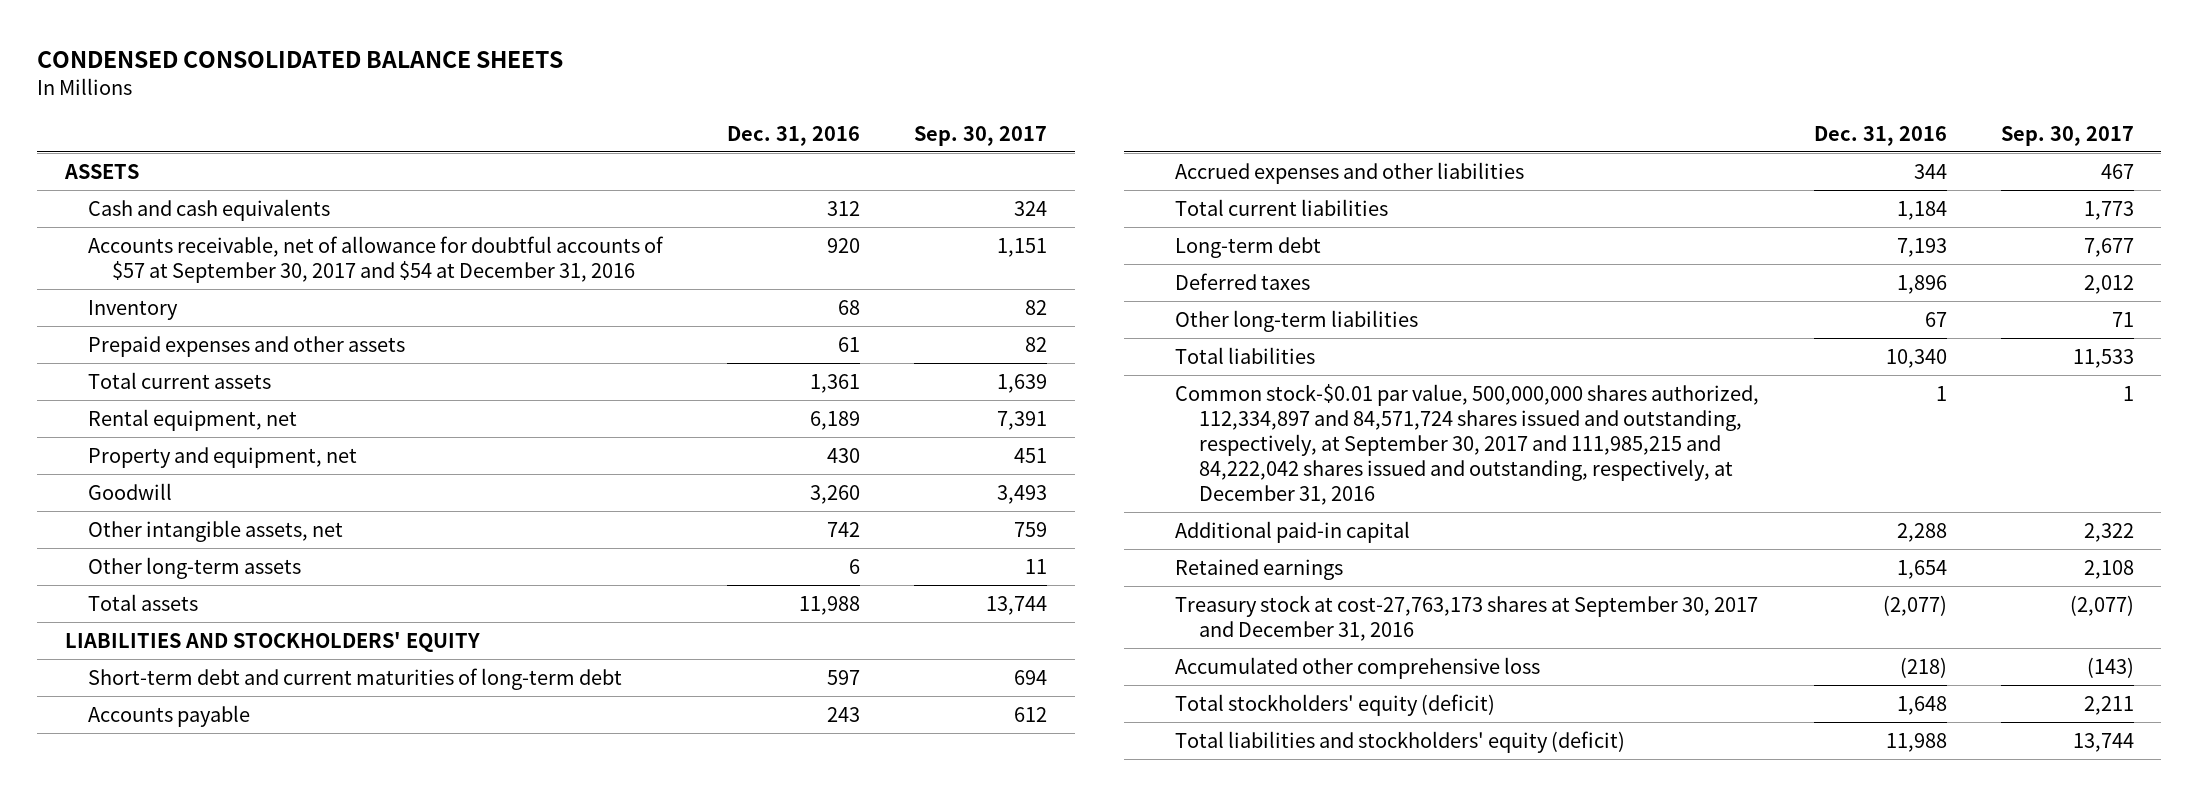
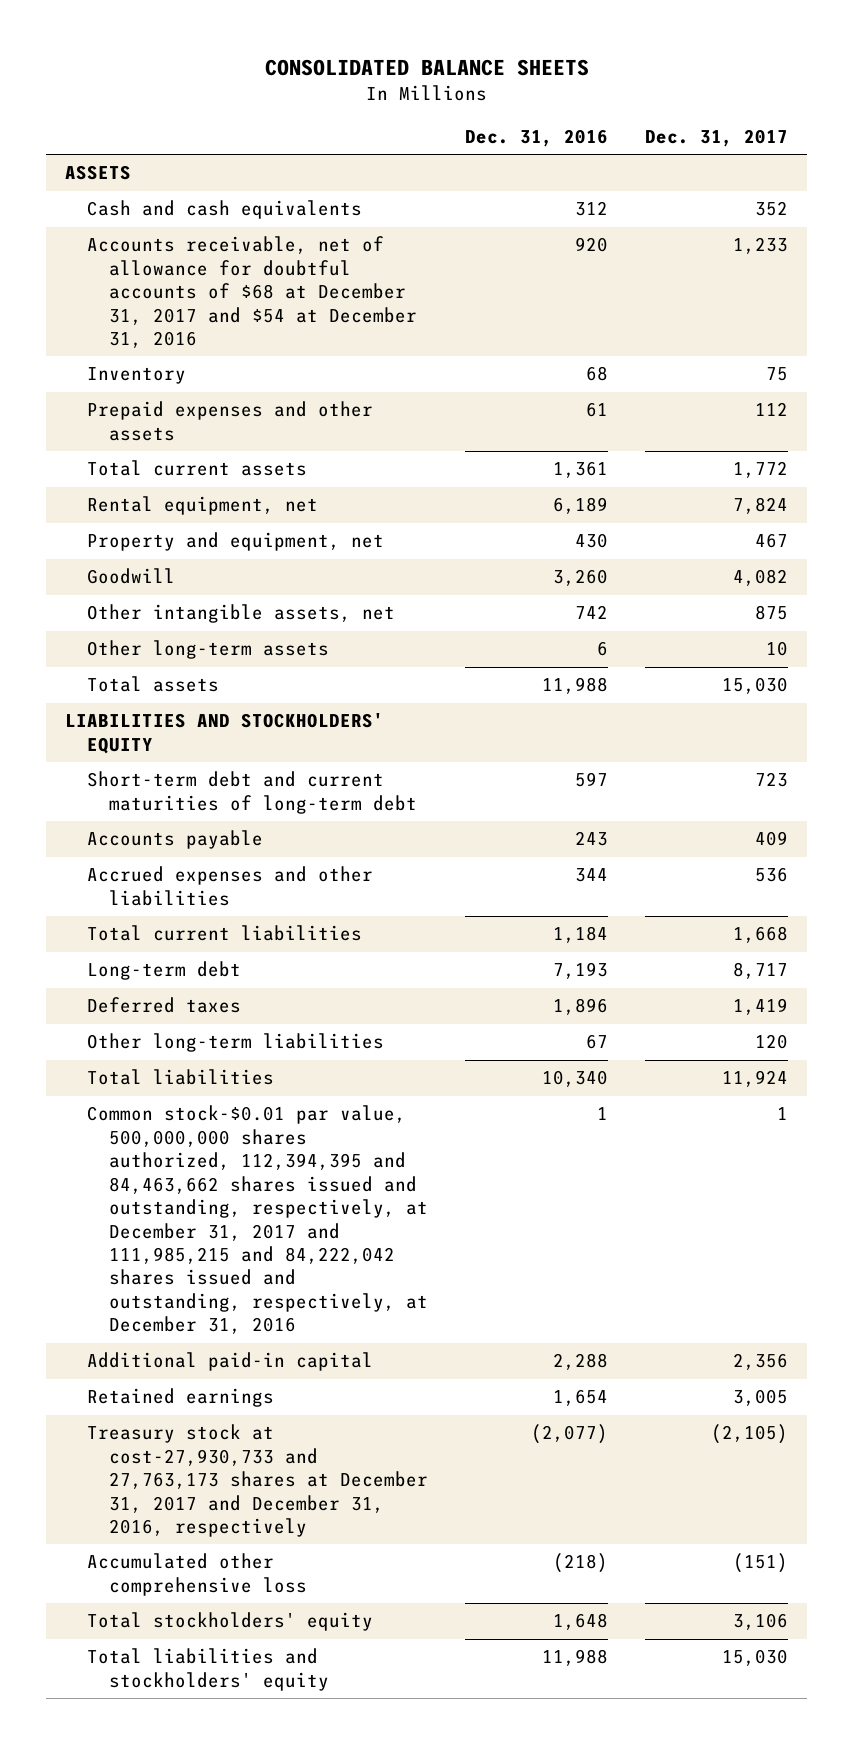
[37,51,564,69] CONDENSED CONSOLIDATED BALANCE SHEETS -> [264,59,589,77] CONSOLIDATED BALANCE SHEETS
[914,125,1048,146] Sep. 30, 2017 -> none
none -> [645,128,789,147] Dec. 31, 2017
[88,235,665,283] Accounts receivable, net of allowance for doubtful accounts of $57 at September 30, 2017 and $54 at December 31, 2016 -> [86,236,417,349] Accounts receivable, net of allowance for doubtful accounts of $68 at December 31, 2017 and $54 at December 31, 2016
[1175,383,1760,505] Common stock-$0.01 par value, 500,000,000 shares authorized, 112,334,897 and 84,571,724 shares issued and outstanding, respectively, at September 30, 2017 and 111,985,215 and 84,222,042 shares issued and outstanding, respectively, at December 31, 2016 -> [86,1105,428,1335] Common stock-$0.01 par value, 500,000,000 shares authorized, 112,394,395 and 84,463,662 shares issued and outstanding, respectively, at December 31, 2017 and 111,985,215 and 84,222,042 shares issued and outstanding, respectively, at December 31, 2016
[1175,594,1759,641] Treasury stock at cost-27,763,173 shares at September 30, 2017 and December 31, 2016 -> [86,1424,428,1538] Treasury stock at cost-27,930,733 and 27,763,173 shares at December 31, 2017 and December 31, 2016, respectively
[1175,693,1496,716] Total stockholders' equity (deficit) -> [86,1612,373,1632] Total stockholders' equity
[1175,730,1626,753] Total liabilities and stockholders' equity (deficit) -> [86,1648,329,1691] Total liabilities and stockholders' equity

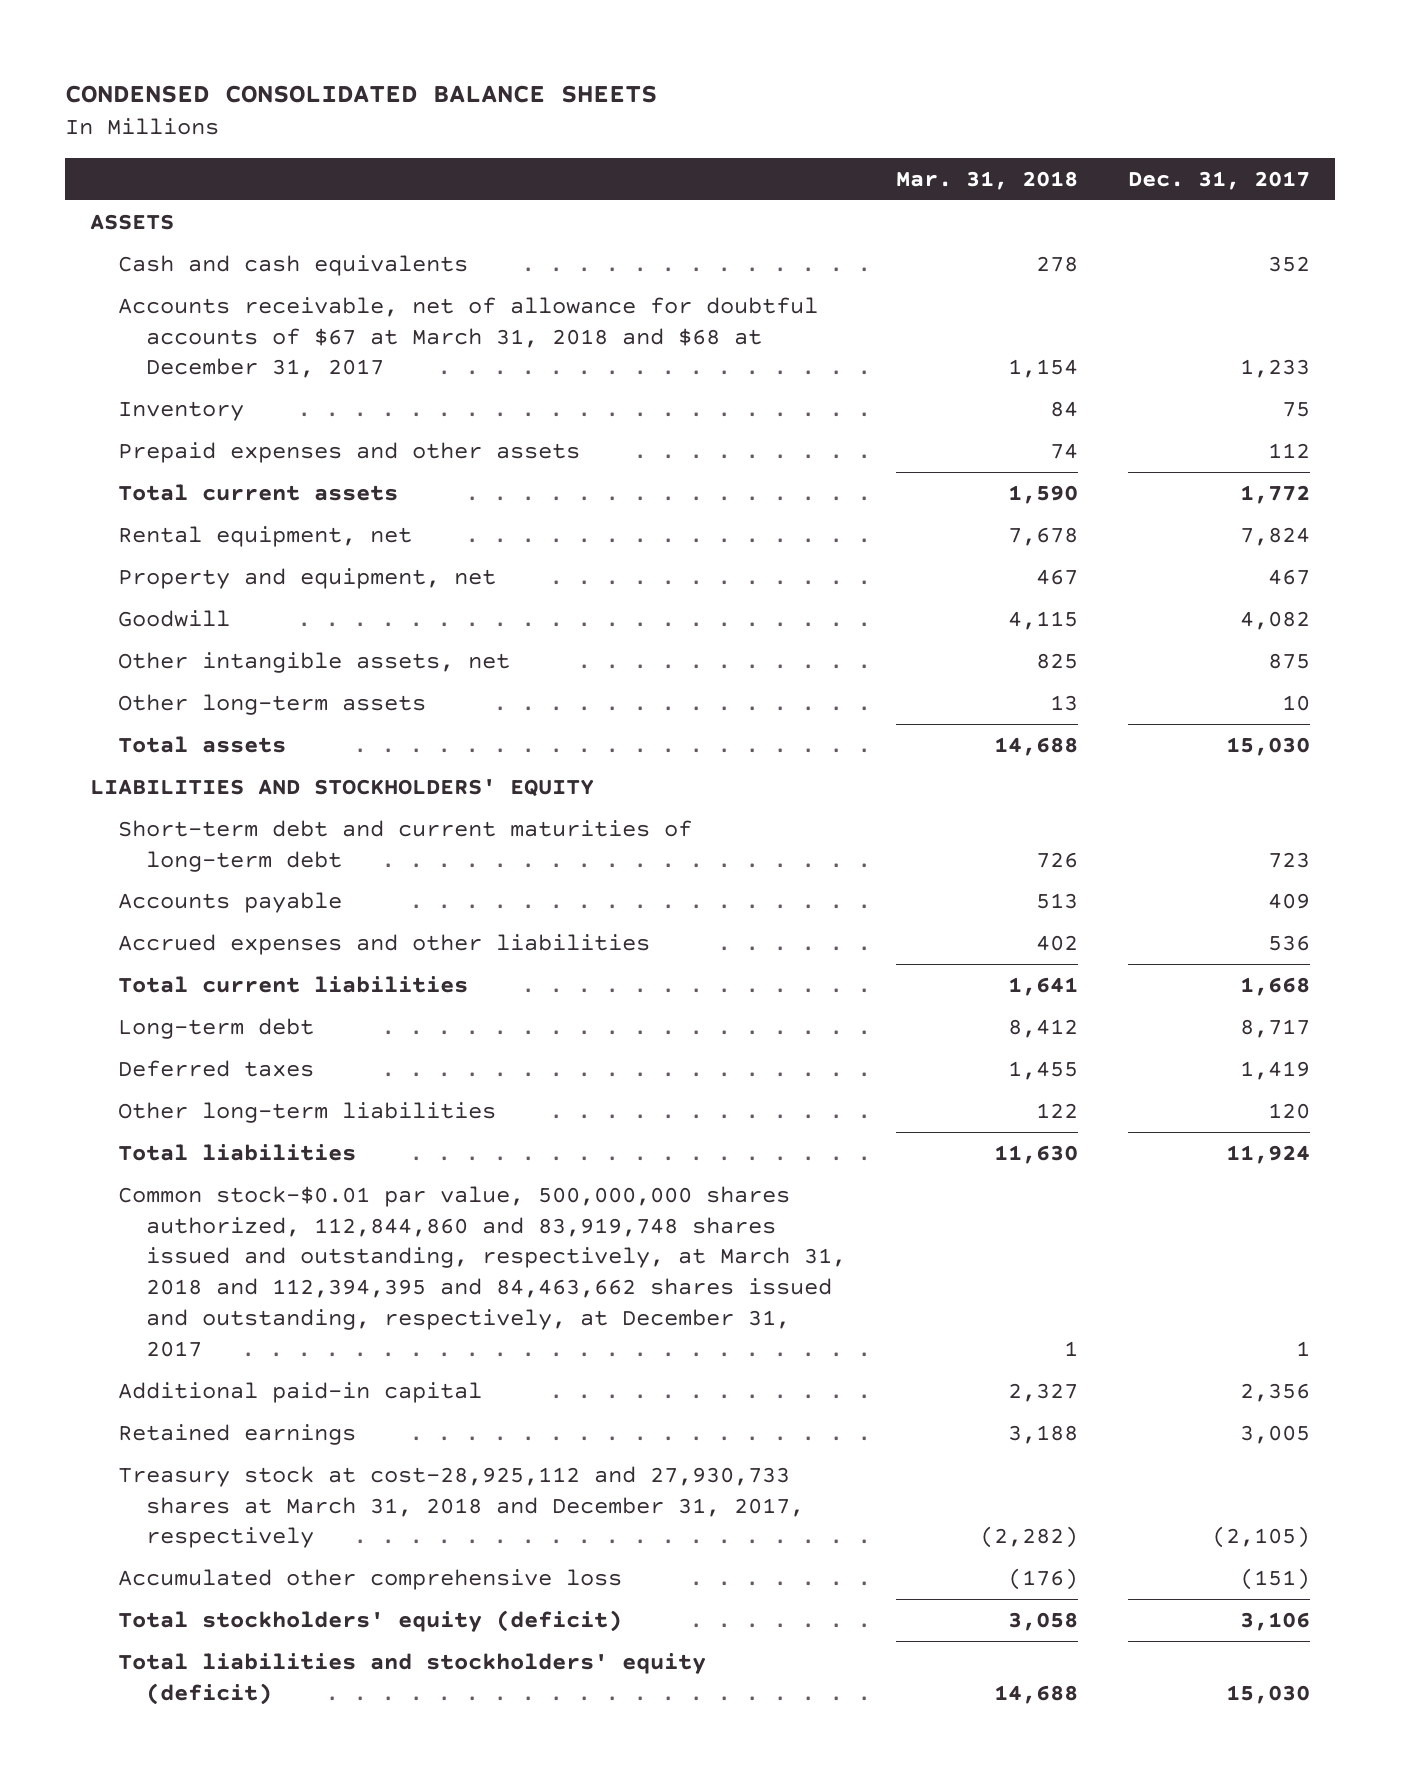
[264,59,589,77] CONSOLIDATED BALANCE SHEETS -> [65,85,658,104] CONDENSED CONSOLIDATED BALANCE SHEETS
[464,128,608,147] Dec. 31, 2016 -> none
none -> [895,170,1078,190] Mar. 31, 2018
[86,236,417,349] Accounts receivable, net of allowance for doubtful accounts of $68 at December 31, 2017 and $54 at December 31, 2016 -> [117,296,818,379] Accounts receivable, net of allowance for doubtful accounts of $67 at March 31, 2018 and $68 at December 31, 2017
[86,1105,428,1335] Common stock-$0.01 par value, 500,000,000 shares authorized, 112,394,395 and 84,463,662 shares issued and outstanding, respectively, at December 31, 2017 and 111,985,215 and 84,222,042 shares issued and outstanding, respectively, at December 31, 2016 -> [117,1185,846,1357] Common stock-$0.01 par value, 500,000,000 shares authorized, 112,844,860 and 83,919,748 shares issued and outstanding, respectively, at March 31, 2018 and 112,394,395 and 84,463,662 shares issued and outstanding, respectively, at December 31, 2017
[86,1424,428,1538] Treasury stock at cost-27,930,733 and 27,763,173 shares at December 31, 2017 and December 31, 2016, respectively -> [117,1465,804,1549] Treasury stock at cost-28,925,112 and 27,930,733 shares at March 31, 2018 and December 31, 2017, respectively
[86,1612,373,1632] Total stockholders' equity -> [117,1609,622,1632] Total stockholders' equity (deficit)
[86,1648,329,1691] Total liabilities and stockholders' equity -> [117,1652,706,1705] Total liabilities and stockholders' equity (deficit)

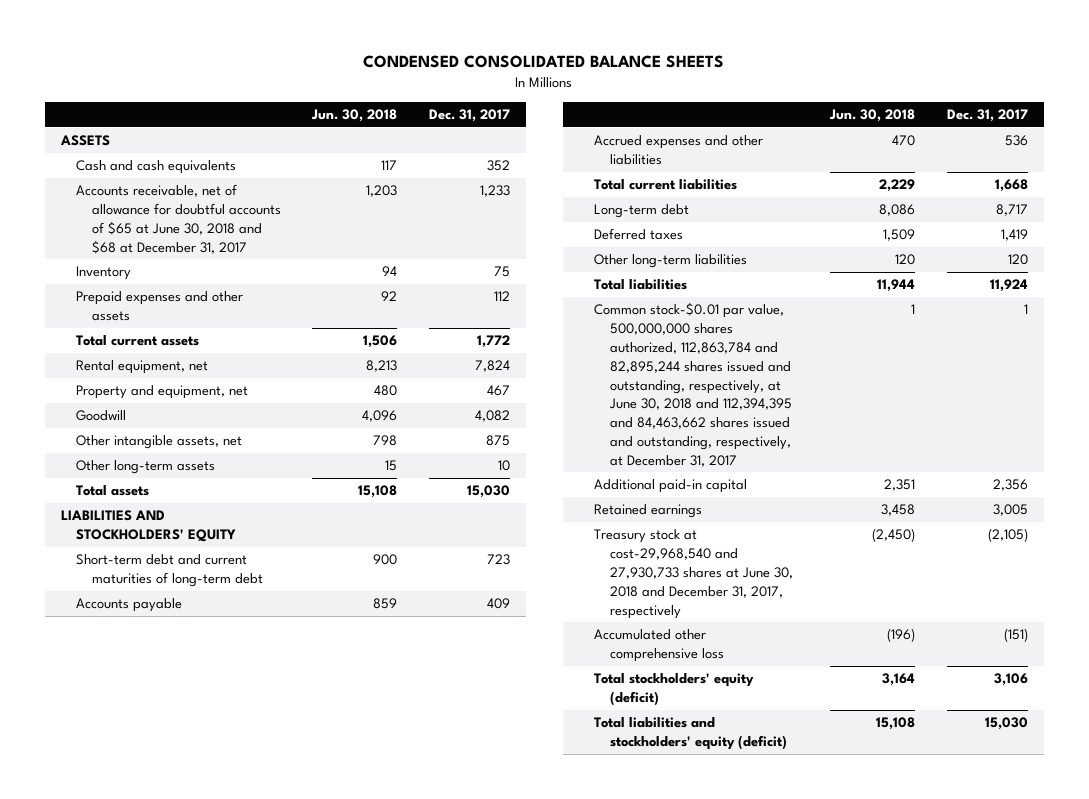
[895,170,1078,190] Mar. 31, 2018 -> none
none -> [311,108,398,122] Jun. 30, 2018
[117,296,818,379] Accounts receivable, net of allowance for doubtful accounts of $67 at March 31, 2018 and $68 at December 31, 2017 -> [76,184,281,254] Accounts receivable, net of allowance for doubtful accounts of $65 at June 30, 2018 and $68 at December 31, 2017
[117,1185,846,1357] Common stock-$0.01 par value, 500,000,000 shares authorized, 112,844,860 and 83,919,748 shares issued and outstanding, respectively, at March 31, 2018 and 112,394,395 and 84,463,662 shares issued and outstanding, respectively, at December 31, 2017 -> [594,302,792,467] Common stock-$0.01 par value, 500,000,000 shares authorized, 112,863,784 and 82,895,244 shares issued and outstanding, respectively, at June 30, 2018 and 112,394,395 and 84,463,662 shares issued and outstanding, respectively, at December 31, 2017
[117,1465,804,1549] Treasury stock at cost-28,925,112 and 27,930,733 shares at March 31, 2018 and December 31, 2017, respectively -> [594,529,793,619] Treasury stock at cost-29,968,540 and 27,930,733 shares at June 30, 2018 and December 31, 2017, respectively

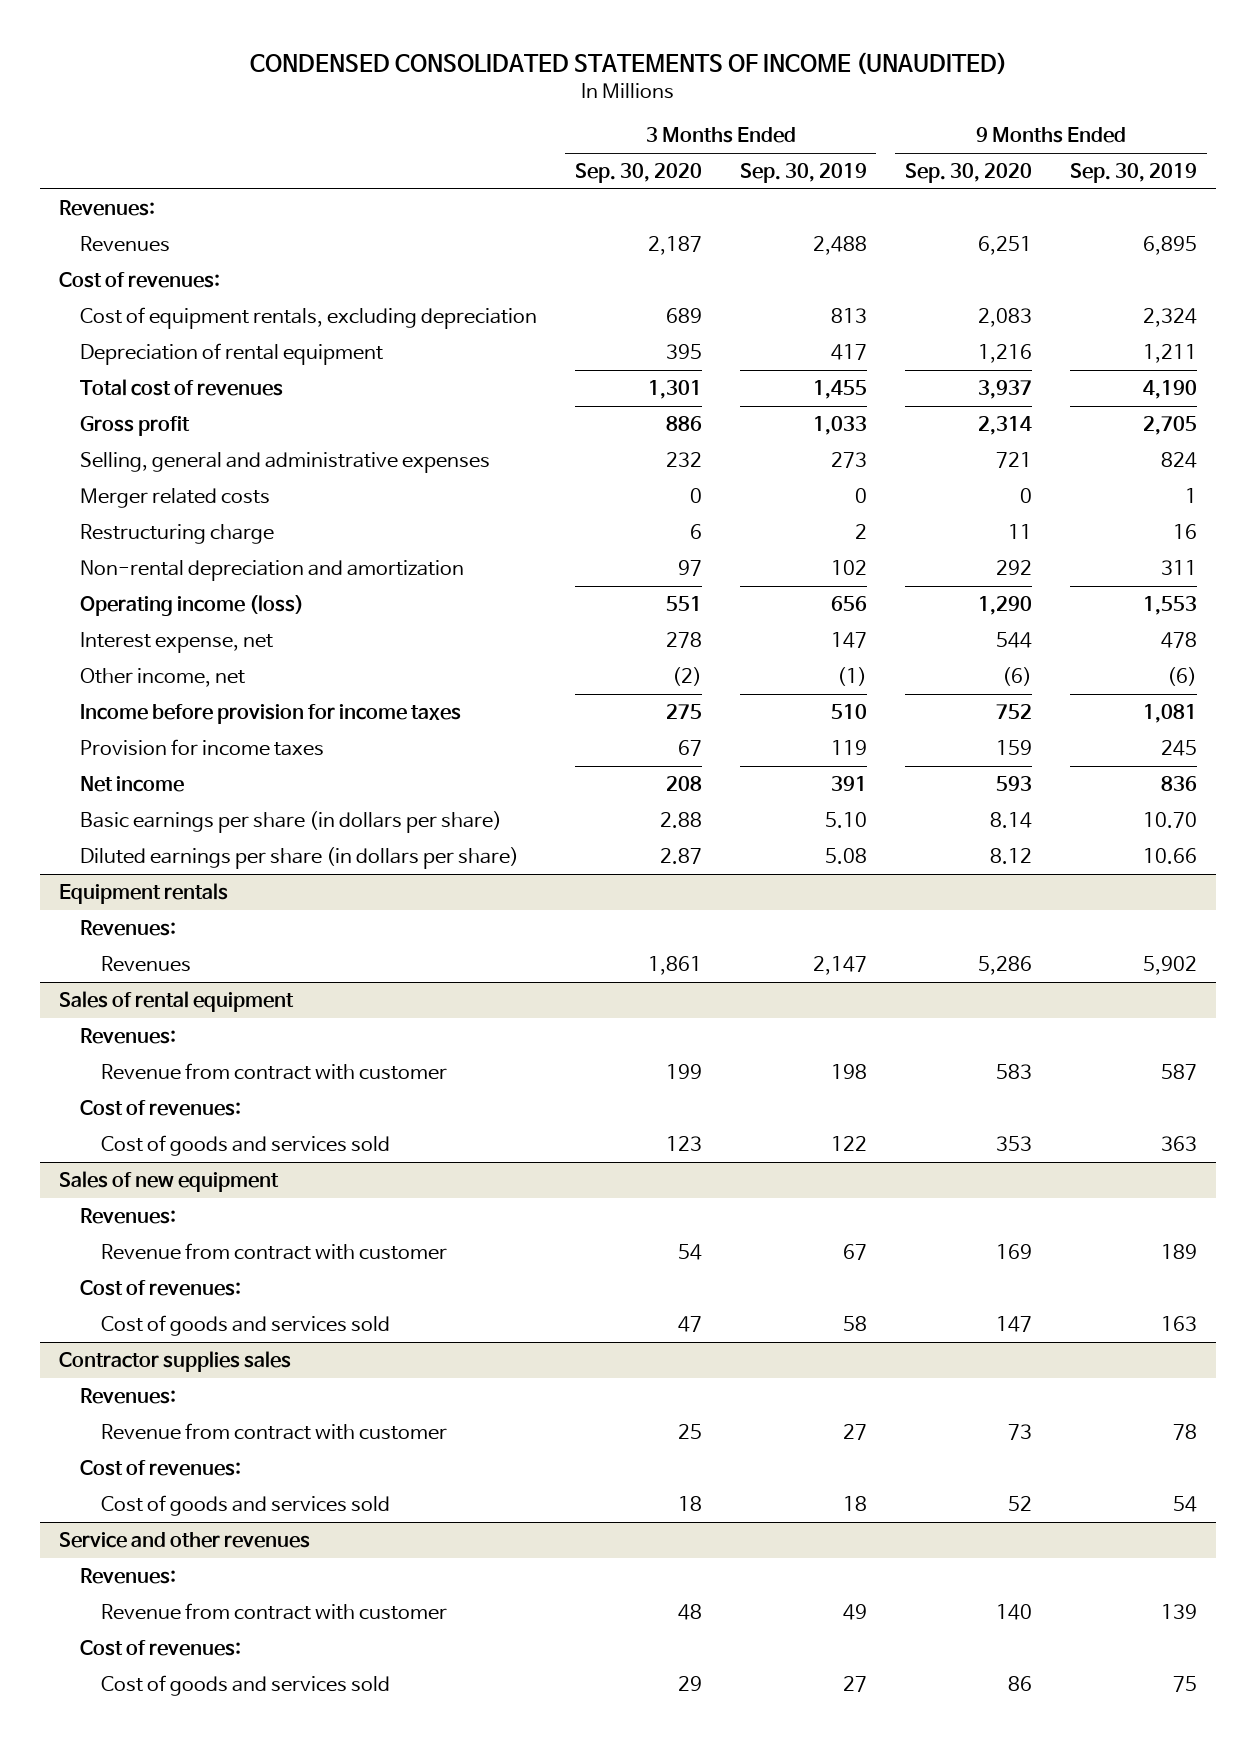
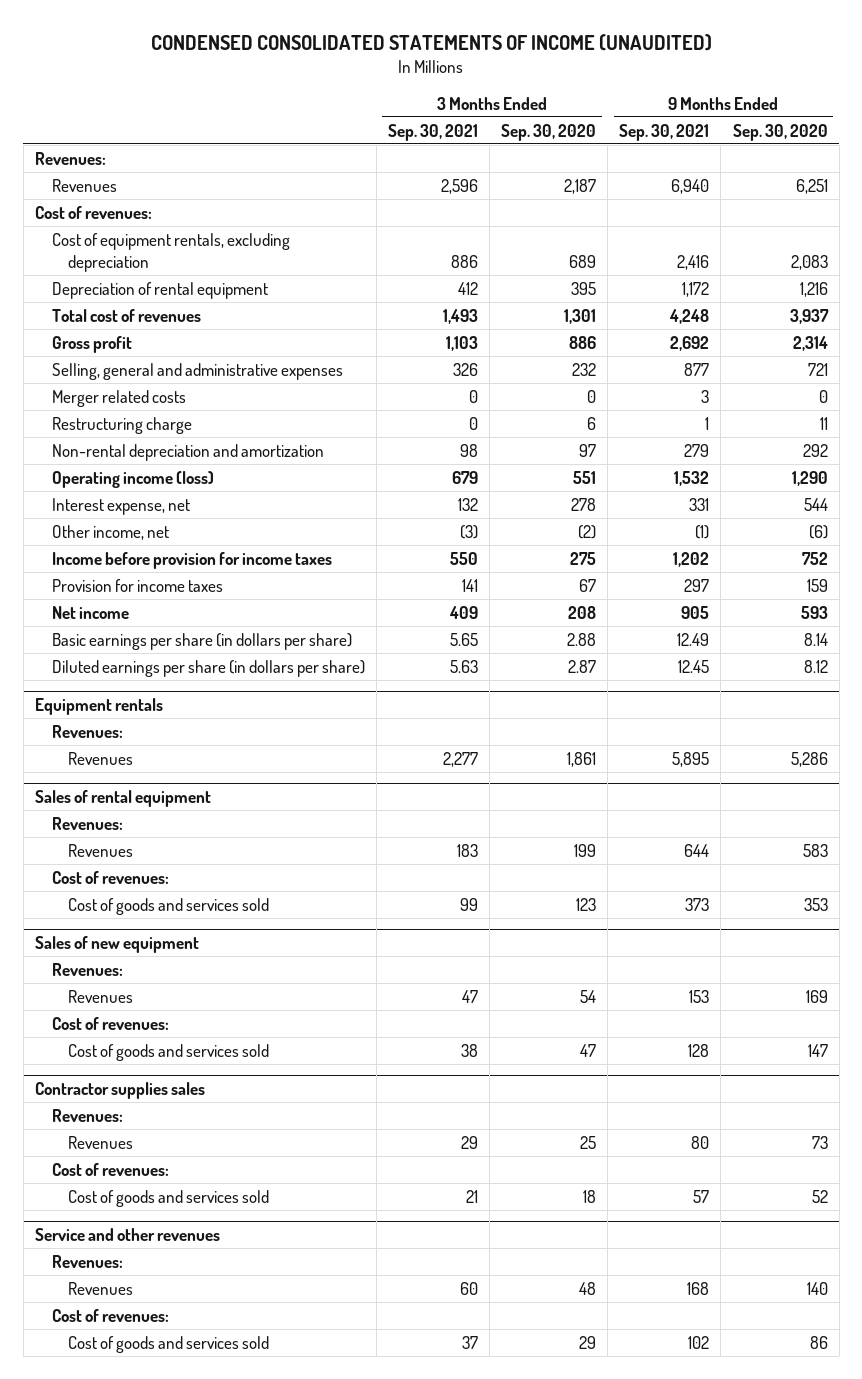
[739,162,867,183] Sep. 30, 2019 -> none
[1070,162,1198,183] Sep. 30, 2019 -> none
none -> [387,123,478,141] Sep. 30, 2021
none -> [619,123,710,141] Sep. 30, 2021
[100,1062,447,1080] Revenue from contract with customer -> [68,843,134,857] Revenues
[100,1242,447,1260] Revenue from contract with customer -> [68,989,134,1003] Revenues
[100,1422,447,1440] Revenue from contract with customer -> [68,1135,134,1149] Revenues
[100,1602,447,1620] Revenue from contract with customer -> [68,1281,134,1295] Revenues

